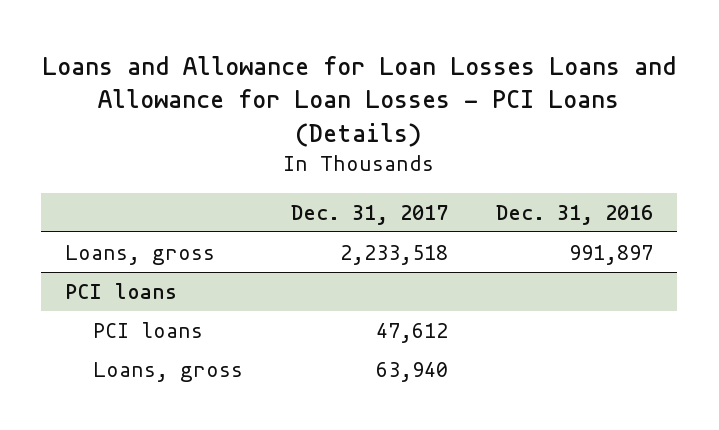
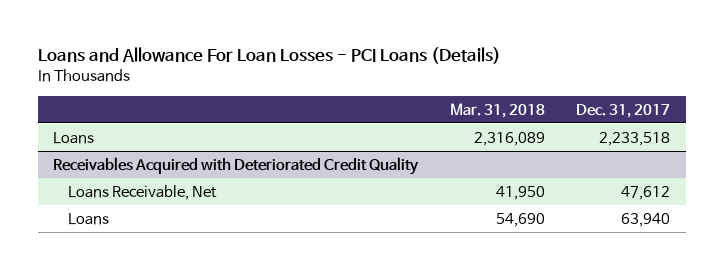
[42,55,677,147] Loans and Allowance for Loan Losses Loans and Allowance for Loan Losses - PCI Loans (Details) -> [37,46,501,64] Loans and Allowance For Loan Losses - PCI Loans (Details)
[496,204,654,225] Dec. 31, 2016 -> none
none -> [449,102,545,118] Mar. 31, 2018
[65,245,216,266] Loans, gross -> [53,131,95,144] Loans
[65,283,178,300] PCI loans -> [53,156,420,175] Receivables Acquired with Deteriorated Credit Quality
[92,322,203,339] PCI loans -> [67,184,217,200] Loans Receivable, Net
[92,362,243,383] Loans, gross -> [67,212,109,225] Loans

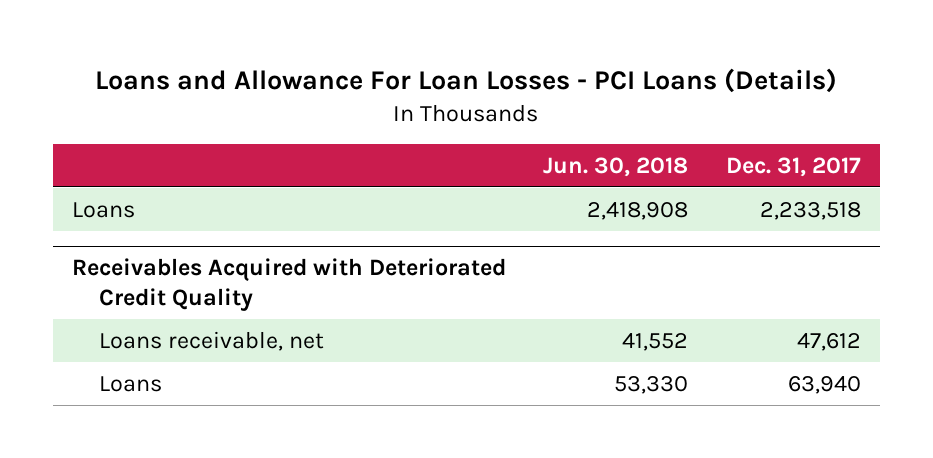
[449,102,545,118] Mar. 31, 2018 -> none
none -> [543,156,689,177] Jun. 30, 2018
[67,184,217,200] Loans Receivable, Net -> [99,330,325,351] Loans receivable, net

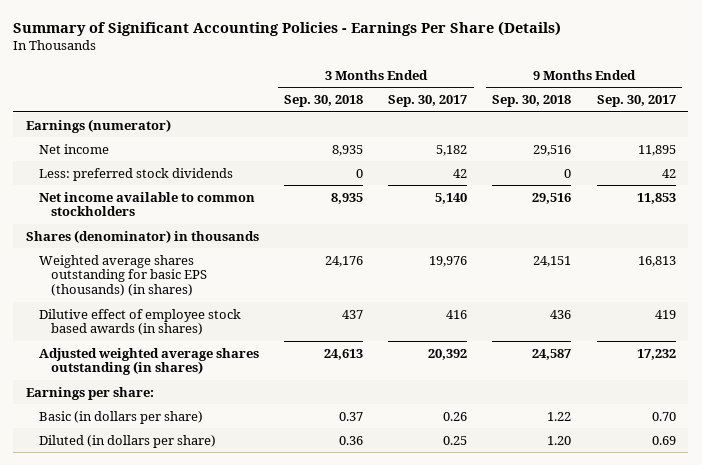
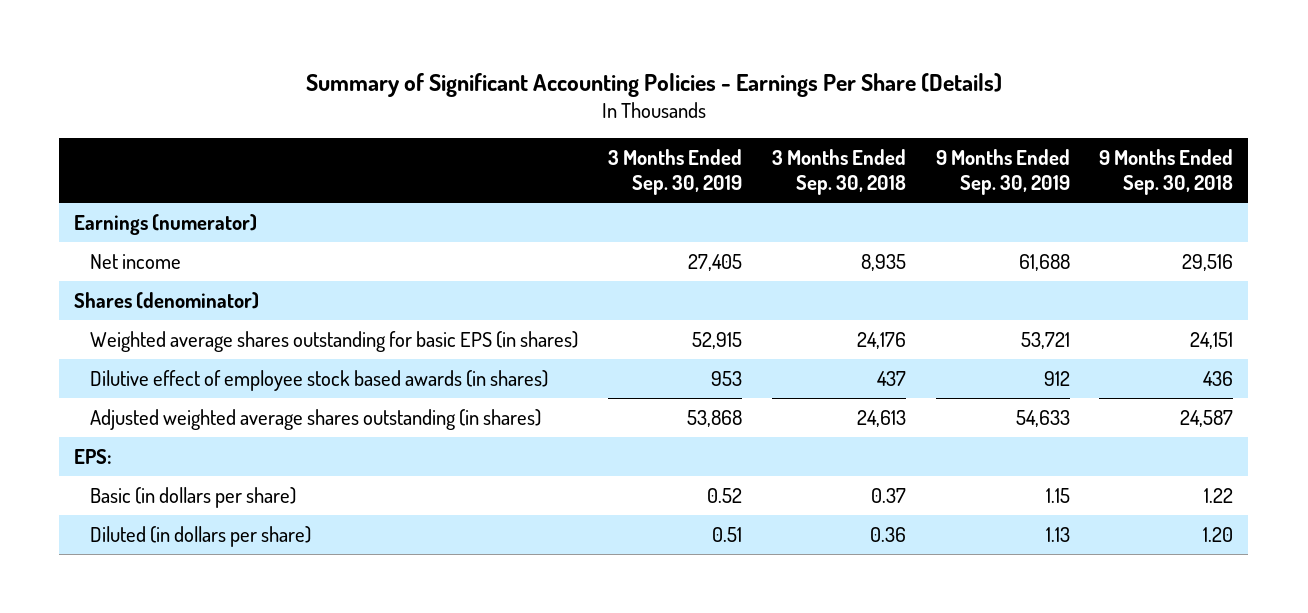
[388,95,468,108] Sep. 30, 2017 -> none
[596,95,676,108] Sep. 30, 2017 -> none
none -> [607,149,742,196] 3 Months Ended Sep. 30, 2019
none -> [935,149,1070,196] 9 Months Ended Sep. 30, 2019
[38,167,233,181] Less: preferred stock dividends -> none
[38,191,255,217] Net income available to common stockholders -> none
[25,229,259,243] Shares (denominator) in thousands -> [74,291,260,309] Shares (denominator)
[38,254,208,297] Weighted average shares outstanding for basic EPS (thousands) (in shares) -> [89,330,578,352] Weighted average shares outstanding for basic EPS (in shares)
[25,386,154,400] Earnings per share: -> [74,448,113,464] EPS:

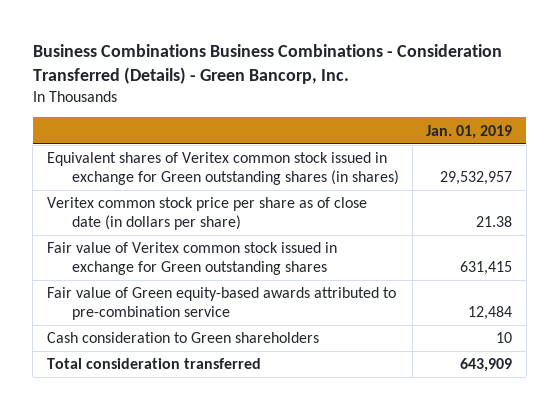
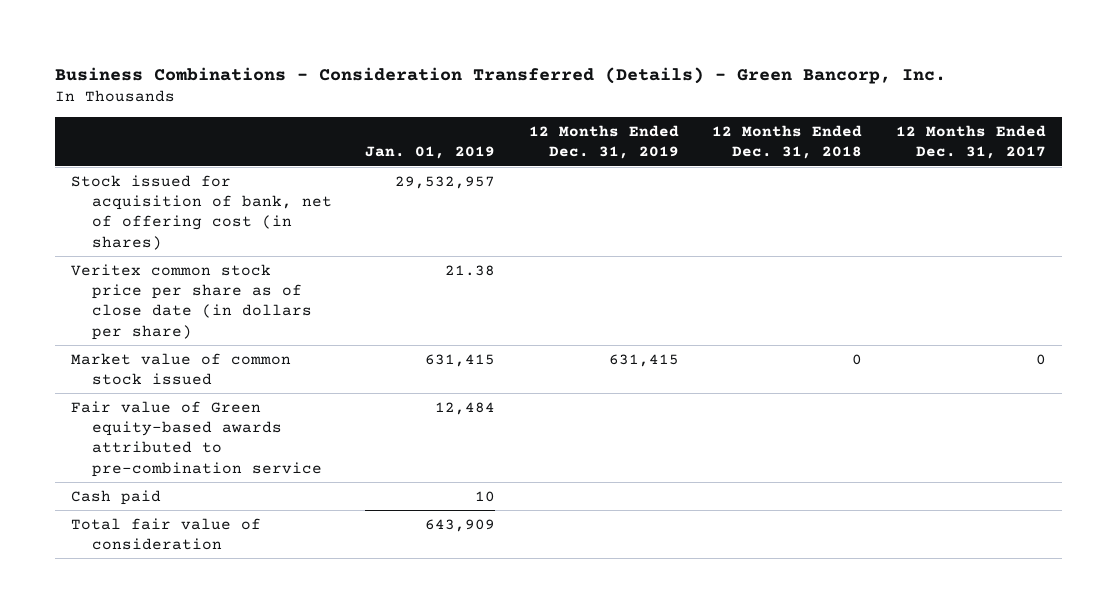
[32,44,502,85] Business Combinations Business Combinations - Consideration Transferred (Details) - Green Bancorp, Inc. -> [54,66,946,84] Business Combinations - Consideration Transferred (Details) - Green Bancorp, Inc.
none -> [528,124,679,160] 12 Months Ended Dec. 31, 2019
none -> [712,124,863,160] 12 Months Ended Dec. 31, 2018
none -> [895,124,1046,160] 12 Months Ended Dec. 31, 2017
[46,152,399,185] Equivalent shares of Veritex common stock issued in exchange for Green outstanding shares (in shares) -> [71,174,332,250] Stock issued for acquisition of bank, net of offering cost (in shares)
[46,242,337,275] Fair value of Veritex common stock issued in exchange for Green outstanding shares -> [71,352,292,386] Market value of common stock issued
[46,332,319,344] Cash consideration to Green shareholders -> [71,489,162,505] Cash paid
[46,358,261,370] Total consideration transferred -> [71,517,262,551] Total fair value of consideration

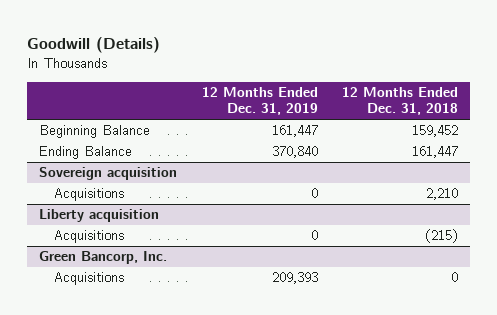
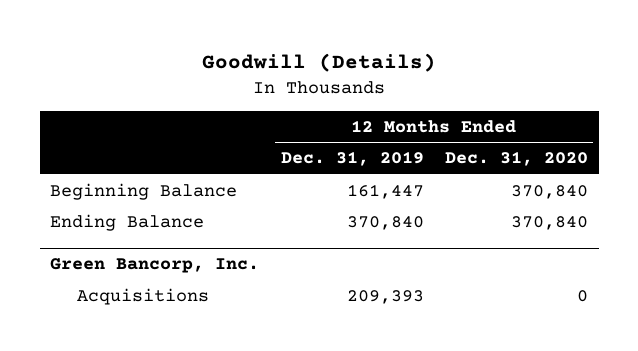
[341,86,458,116] 12 Months Ended Dec. 31, 2018 -> none
none -> [444,151,588,167] Dec. 31, 2020
[39,167,178,181] Sovereign acquisition -> none
[53,188,124,202] Acquisitions -> none
[39,209,160,223] Liberty acquisition -> none
[53,230,124,244] Acquisitions -> none

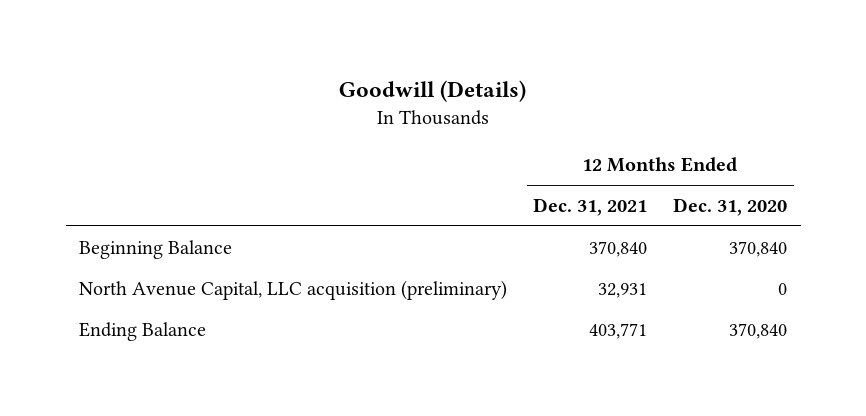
[280,151,424,167] Dec. 31, 2019 -> none
none -> [533,197,648,216] Dec. 31, 2021
none -> [78,279,507,300] North Avenue Capital, LLC acquisition (preliminary)
[50,258,260,274] Green Bancorp, Inc. -> none
[76,287,209,305] Acquisitions -> none

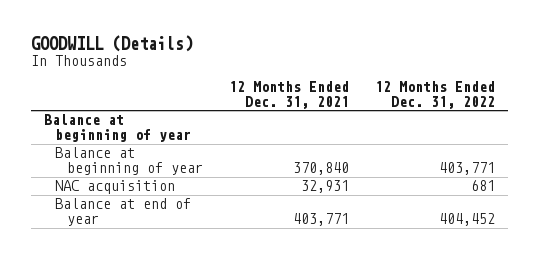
[339,80,527,103] Goodwill (Details) -> [31,34,194,52] GOODWILL (Details)
[673,197,788,216] Dec. 31, 2020 -> none
none -> [374,81,495,110] 12 Months Ended Dec. 31, 2022
none -> [44,114,192,143] Balance at beginning of year
[78,239,232,259] Beginning Balance -> [55,147,203,176] Balance at beginning of year
[78,279,507,300] North Avenue Capital, LLC acquisition (preliminary) -> [55,180,176,195] NAC acquisition
[78,321,206,341] Ending Balance -> [55,198,192,227] Balance at end of year

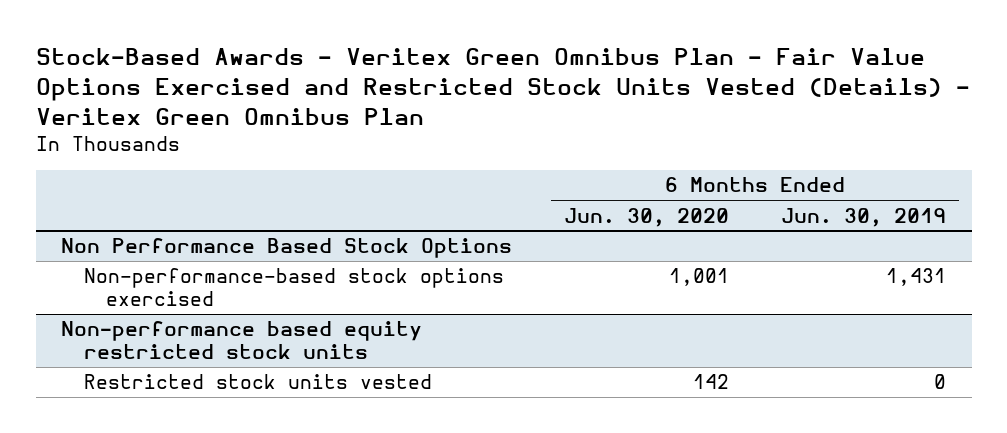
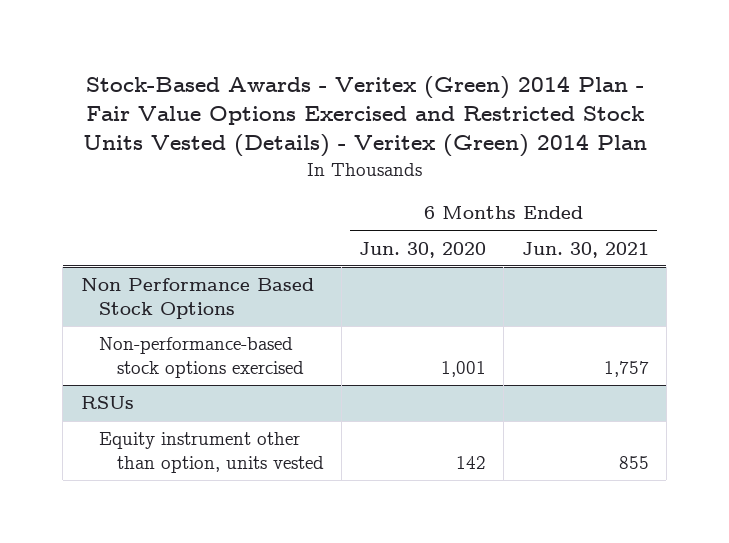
[35,48,970,125] Stock-Based Awards - Veritex Green Omnibus Plan - Fair Value Options Exercised and Restricted Stock Units Vested (Details) - Veritex Green Omnibus Plan -> [82,76,647,158] Stock-Based Awards - Veritex (Green) 2014 Plan - Fair Value Options Exercised and Restricted Stock Units Vested (Details) - Veritex (Green) 2014 Plan
[780,207,946,227] Jun. 30, 2019 -> none
none -> [521,241,649,258] Jun. 30, 2021
[61,321,423,359] Non-performance based equity restricted stock units -> [80,396,134,410] RSUs
[83,374,432,390] Restricted stock units vested -> [98,432,324,473] Equity instrument other than option, units vested

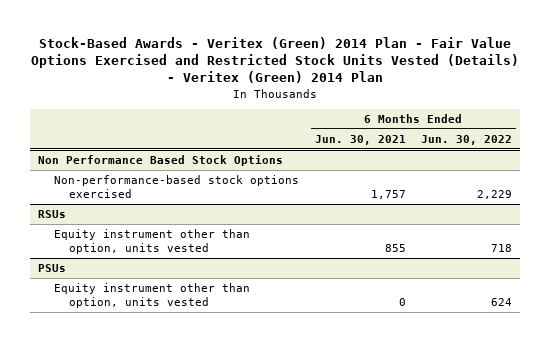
[359,241,487,258] Jun. 30, 2020 -> none
none -> [421,135,513,146] Jun. 30, 2022
none -> [38,264,67,273] PSUs
none -> [53,283,250,309] Equity instrument other than option, units vested

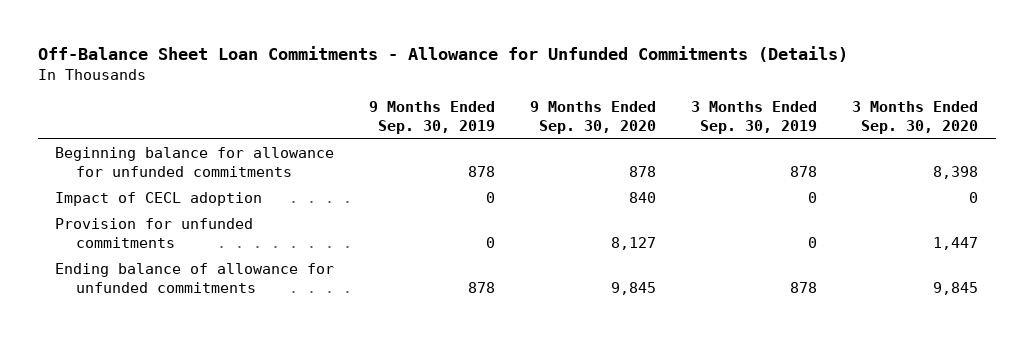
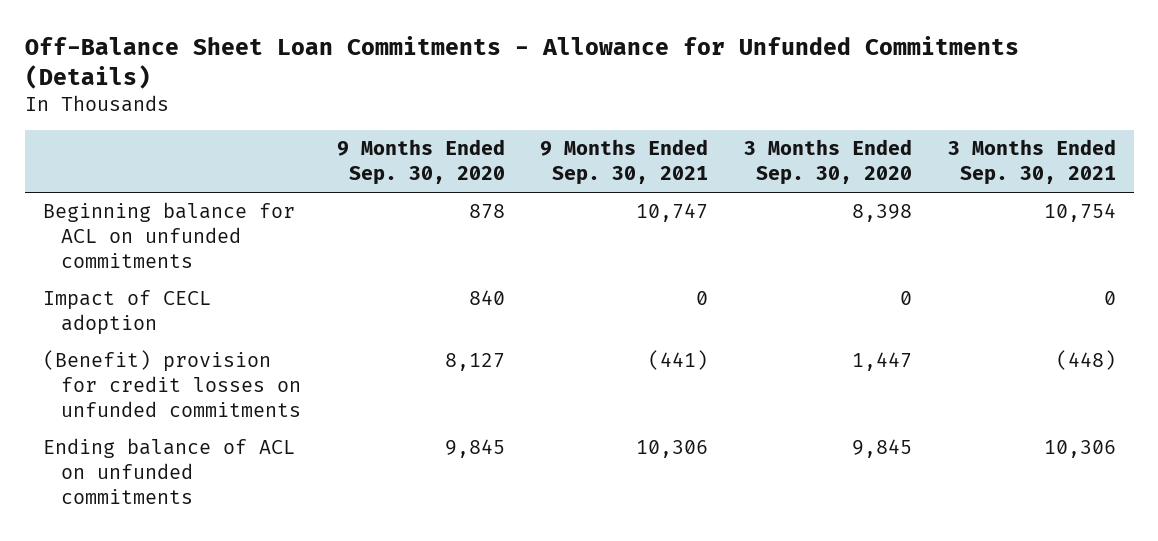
[369,101,496,135] 9 Months Ended Sep. 30, 2019 -> none
[691,101,818,135] 3 Months Ended Sep. 30, 2019 -> none
none -> [540,139,709,186] 9 Months Ended Sep. 30, 2021
none -> [947,139,1116,186] 3 Months Ended Sep. 30, 2021
[55,147,335,177] Beginning balance for allowance for unfunded commitments -> [42,202,295,269] Beginning balance for ACL on unfunded commitments
[55,218,254,248] Provision for unfunded commitments -> [42,350,301,418] (Benefit) provision for credit losses on unfunded commitments
[55,263,335,293] Ending balance of allowance for unfunded commitments -> [42,438,295,505] Ending balance of ACL on unfunded commitments

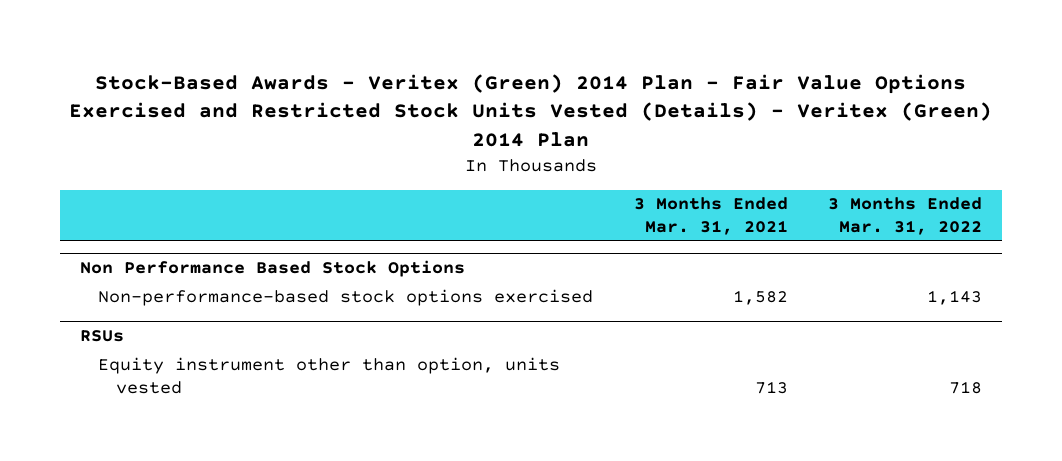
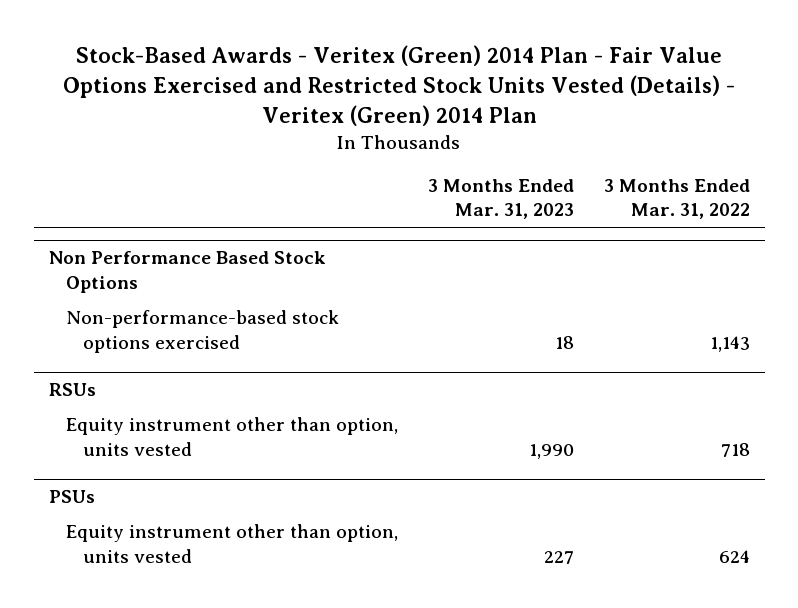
[633,197,788,236] 3 Months Ended Mar. 31, 2021 -> none
none -> [427,179,574,220] 3 Months Ended Mar. 31, 2023
none -> [48,490,95,504] PSUs
none -> [65,524,398,563] Equity instrument other than option, units vested

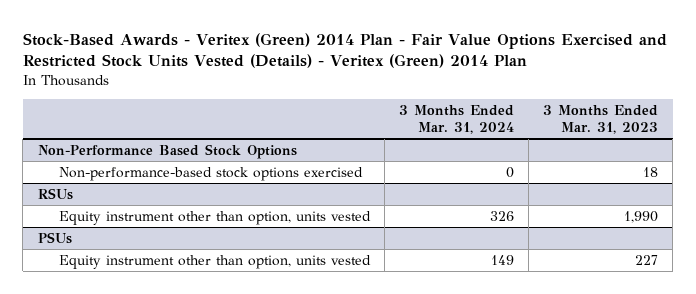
[603,179,750,220] 3 Months Ended Mar. 31, 2022 -> none
none -> [398,105,514,135] 3 Months Ended Mar. 31, 2024
[48,251,326,293] Non Performance Based Stock Options -> [37,143,297,159] Non-Performance Based Stock Options

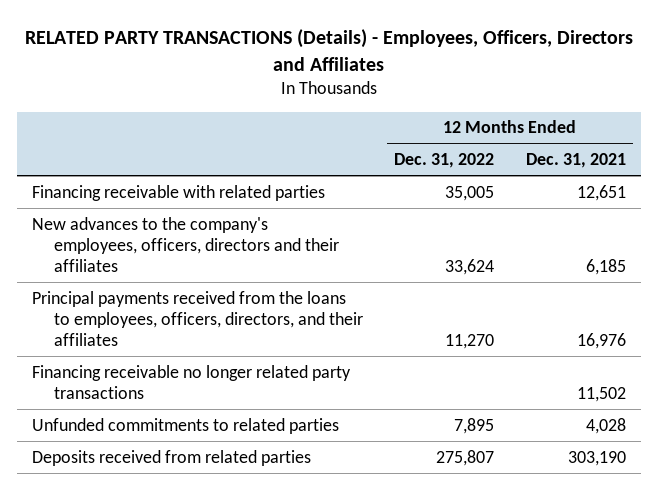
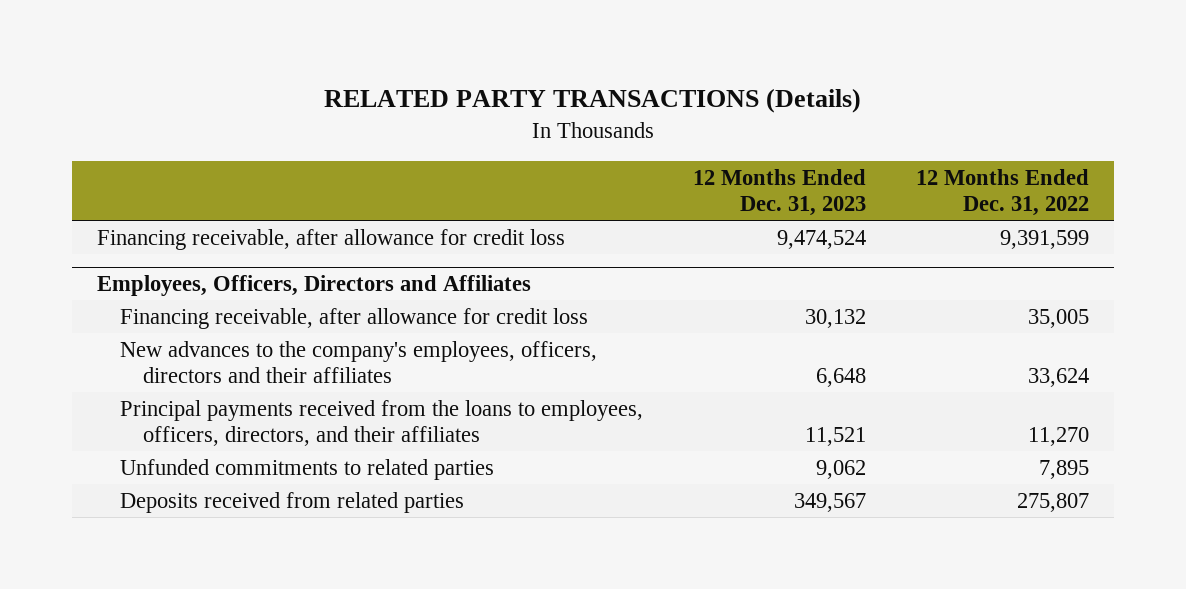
[25,28,634,71] RELATED PARTY TRANSACTIONS (Details) - Employees, Officers, Directors and Affiliates -> [324,88,862,114] RELATED PARTY TRANSACTIONS (Details)
[525,153,626,169] Dec. 31, 2021 -> none
none -> [693,168,867,216] 12 Months Ended Dec. 31, 2023
none -> [97,228,566,250] Financing receivable, after allowance for credit loss
none -> [97,275,532,297] Employees, Officers, Directors and Affiliates
[32,184,326,201] Financing receivable with related parties -> [120,307,589,329] Financing receivable, after allowance for credit loss
[32,364,352,399] Financing receivable no longer related party transactions -> none

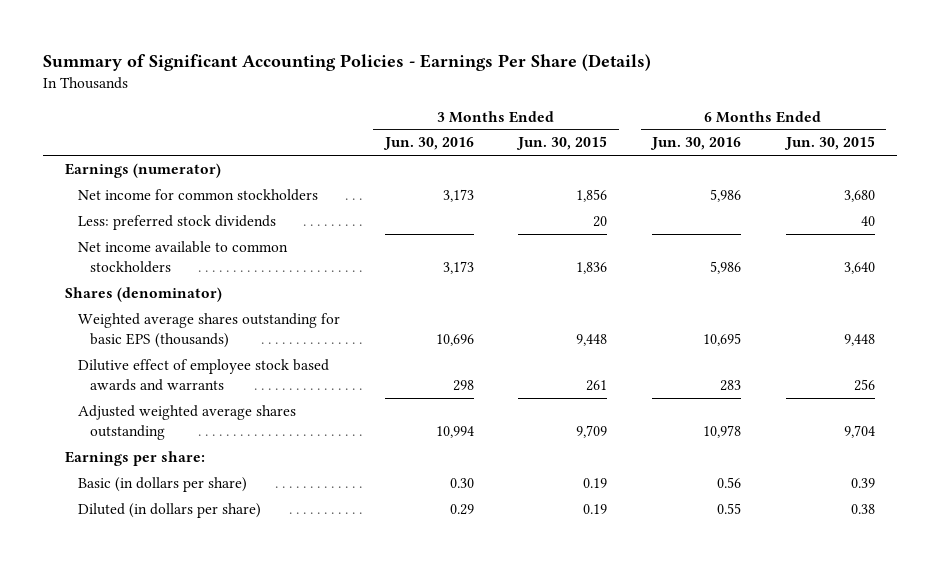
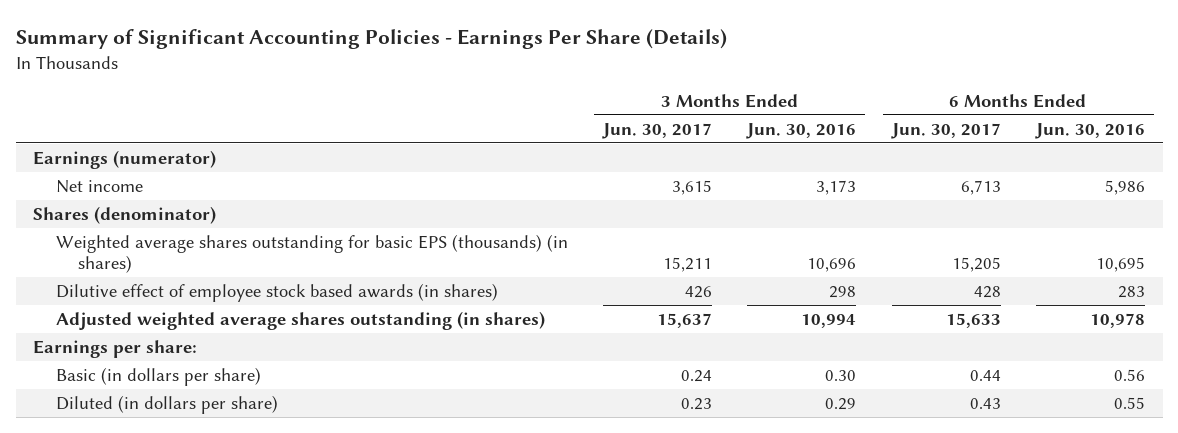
[516,136,608,151] Jun. 30, 2015 -> none
[783,136,875,151] Jun. 30, 2015 -> none
none -> [602,122,713,139] Jun. 30, 2017
none -> [890,122,1001,139] Jun. 30, 2017
[77,214,276,230] Less: preferred stock dividends -> none
[77,240,288,274] Net income available to common stockholders -> none
[77,188,318,201] Net income for common stockholders -> [55,179,143,193] Net income
[77,312,340,349] Weighted average shares outstanding for basic EPS (thousands) -> [55,233,568,274] Weighted average shares outstanding for basic EPS (thousands) (in shares)
[77,358,329,392] Dilutive effect of employee stock based awards and warrants -> [55,282,498,302] Dilutive effect of employee stock based awards (in shares)
[77,404,296,441] Adjusted weighted average shares outstanding -> [55,310,545,330] Adjusted weighted average shares outstanding (in shares)

